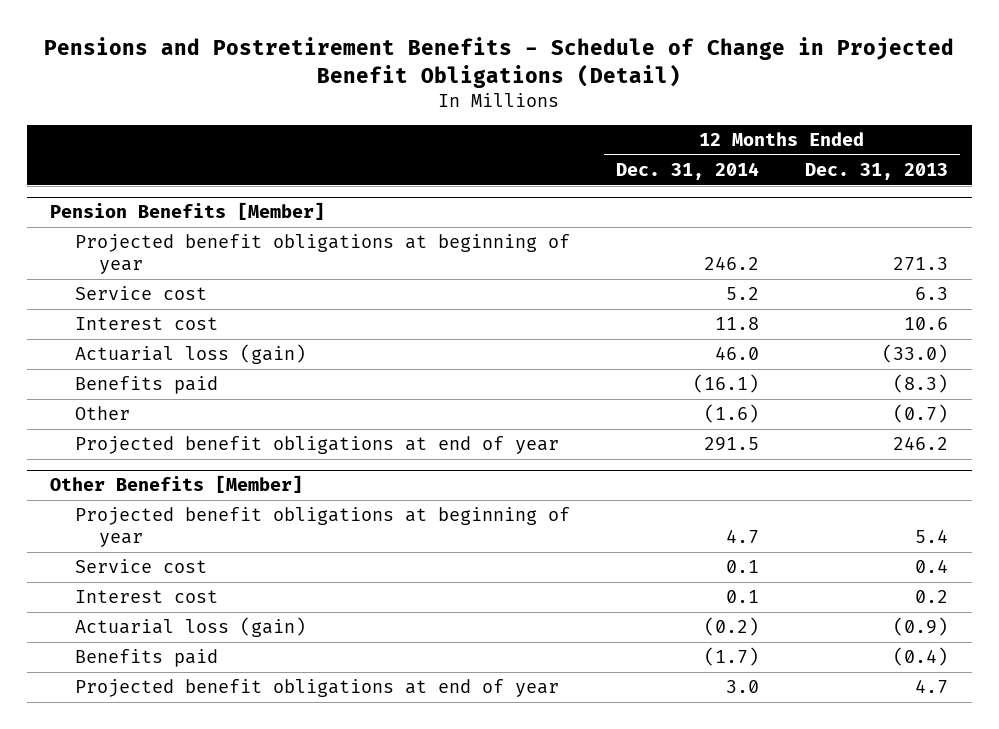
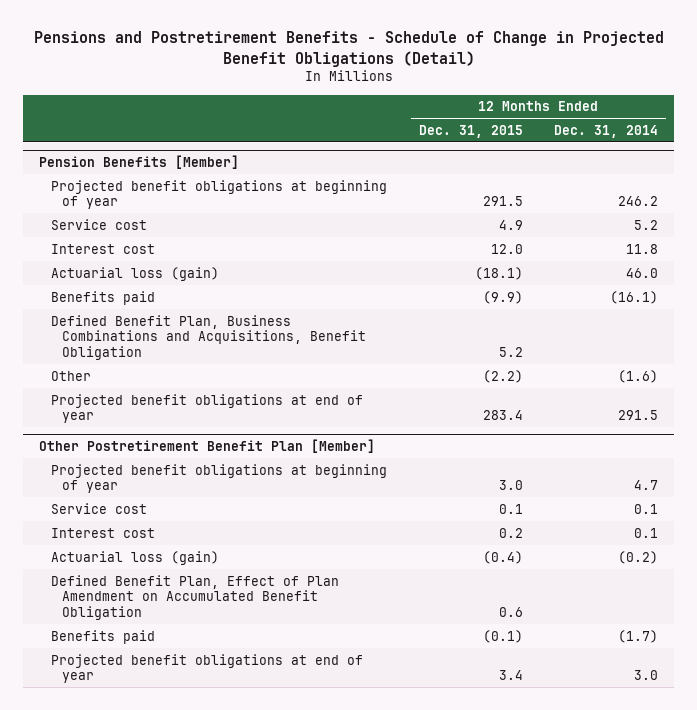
[805,162,949,180] Dec. 31, 2013 -> none
none -> [418,124,523,138] Dec. 31, 2015
none -> [50,314,367,360] Defined Benefit Plan, Business Combinations and Acquisitions, Benefit Obligation
[50,475,304,494] Other Benefits [Member] -> [39,439,376,454] Other Postretirement Benefit Plan [Member]
none -> [50,574,339,620] Defined Benefit Plan, Effect of Plan Amendment on Accumulated Benefit Obligation

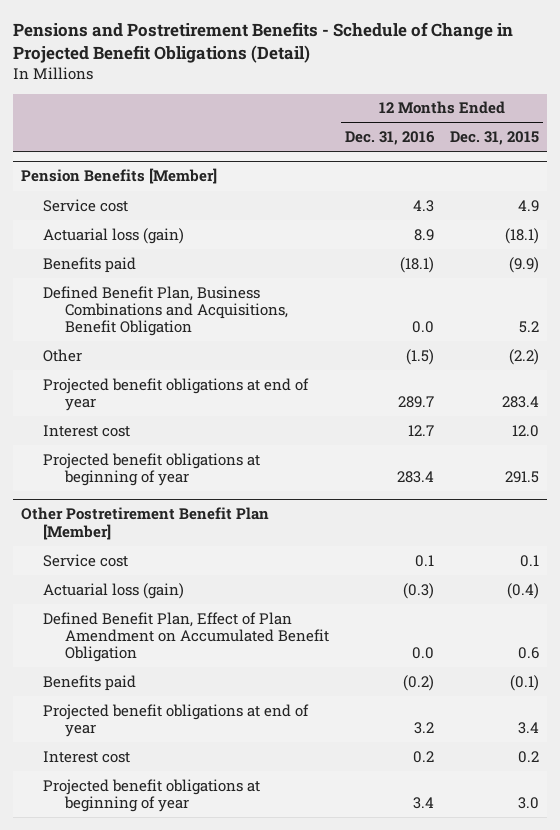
[554,124,659,138] Dec. 31, 2014 -> none
none -> [345,131,436,146] Dec. 31, 2016
[50,243,155,254] Interest cost -> [43,424,131,437] Interest cost
[50,179,387,210] Projected benefit obligations at beginning of year -> [43,452,261,487] Projected benefit obligations at beginning of year
[50,527,155,538] Interest cost -> [43,750,131,763] Interest cost
[50,463,387,494] Projected benefit obligations at beginning of year -> [43,778,261,813] Projected benefit obligations at beginning of year

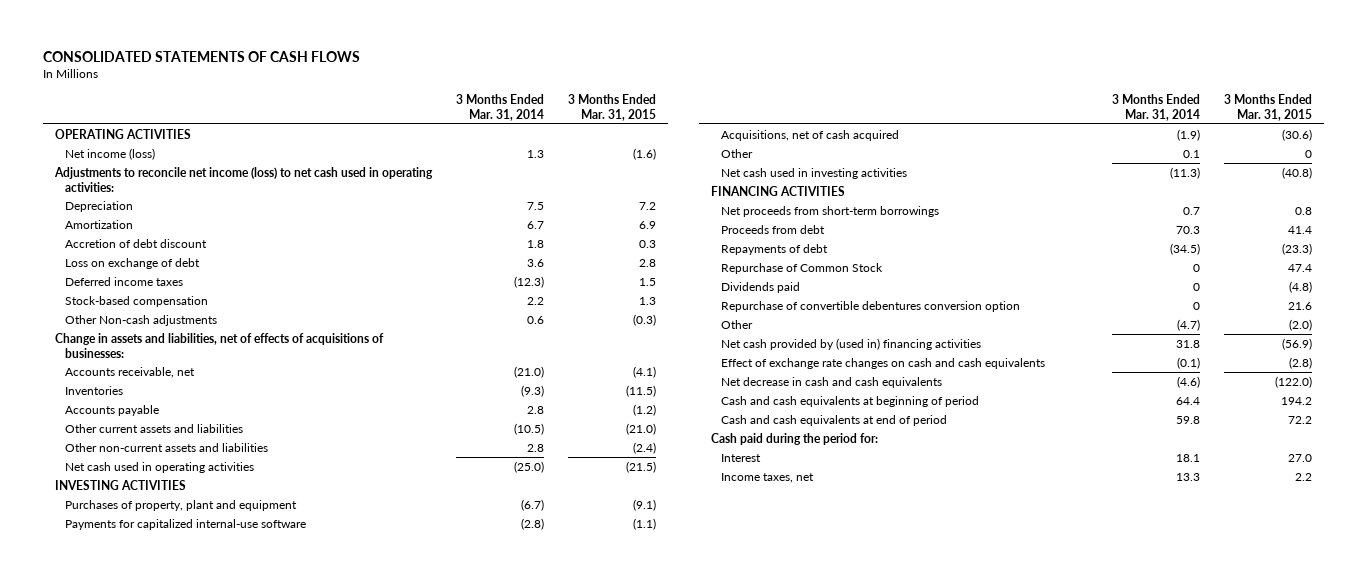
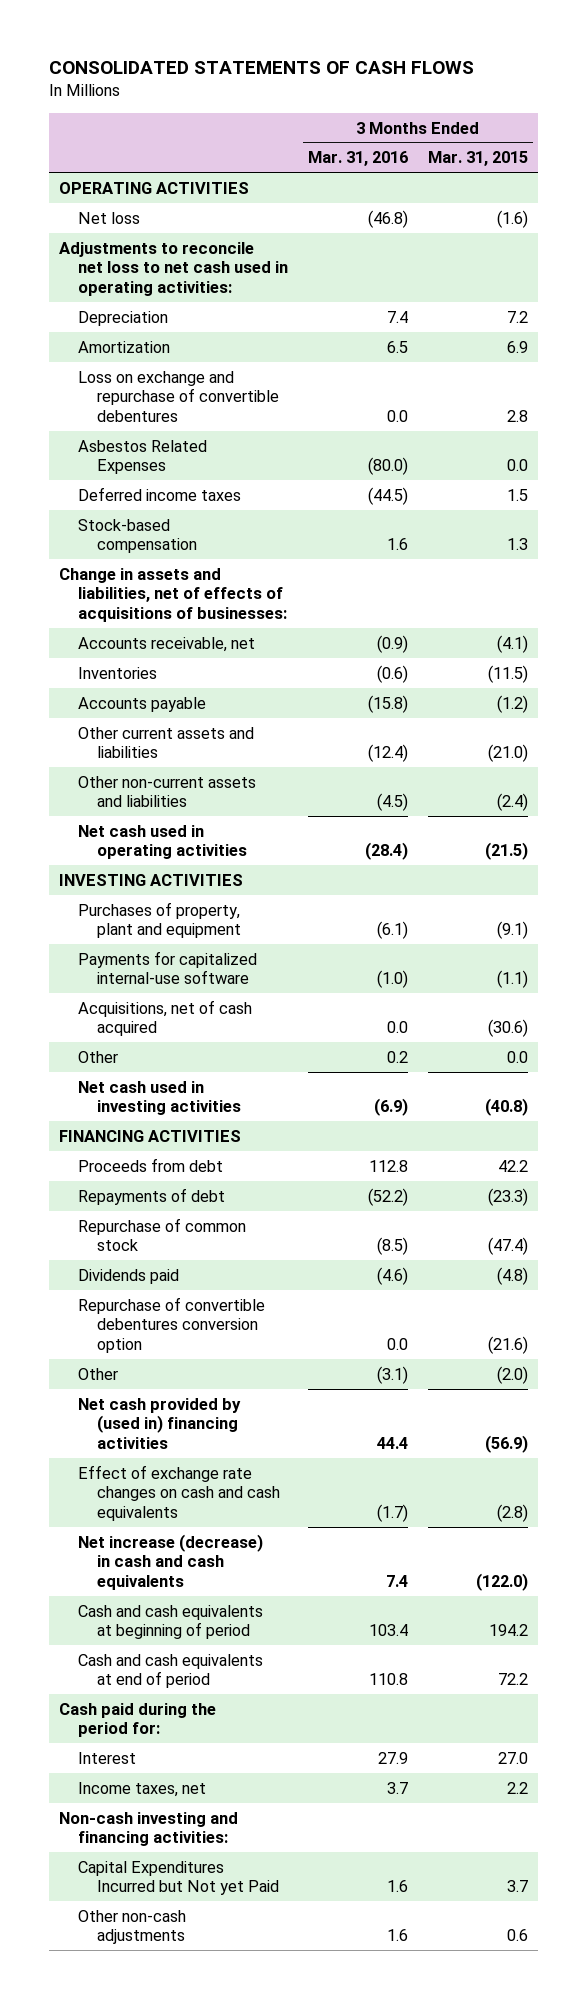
[455,94,544,122] 3 Months Ended Mar. 31, 2014 -> none
none -> [307,151,408,167] Mar. 31, 2016
[65,147,156,160] Net income (loss) -> [77,211,140,224] Net loss
[53,166,433,192] Adjustments to reconcile net income (loss) to net cash used in operating activities: -> [58,241,288,296] Adjustments to reconcile net loss to net cash used in operating activities:
[65,238,208,248] Accretion of debt discount -> none
[65,257,201,269] Loss on exchange of debt -> [77,370,279,422] Loss on exchange and repurchase of convertible debentures
none -> [77,439,207,475] Asbestos Related Expenses
[65,314,218,326] Other Non-cash adjustments -> none
[1304,149,1312,158] 0 -> [506,1050,528,1063] 0.0
[721,205,940,217] Net proceeds from short-term borrowings -> none
[1287,225,1312,234] 41.4 -> [497,1159,528,1172] 42.2
[721,262,884,274] Repurchase of Common Stock -> [77,1217,246,1252] Repurchase of common stock
[1287,263,1312,272] 47.4 -> [487,1237,528,1256] (47.4)
[1287,301,1312,310] 21.6 -> [487,1335,528,1354] (21.6)
[721,376,943,388] Net decrease in cash and cash equivalents -> [77,1533,263,1590] Net increase (decrease) in cash and cash equivalents
none -> [58,1811,238,1847] Non-cash investing and financing activities:
none -> [77,1860,279,1896] Capital Expenditures Incurred but Not yet Paid
none -> [77,1909,186,1945] Other non-cash adjustments

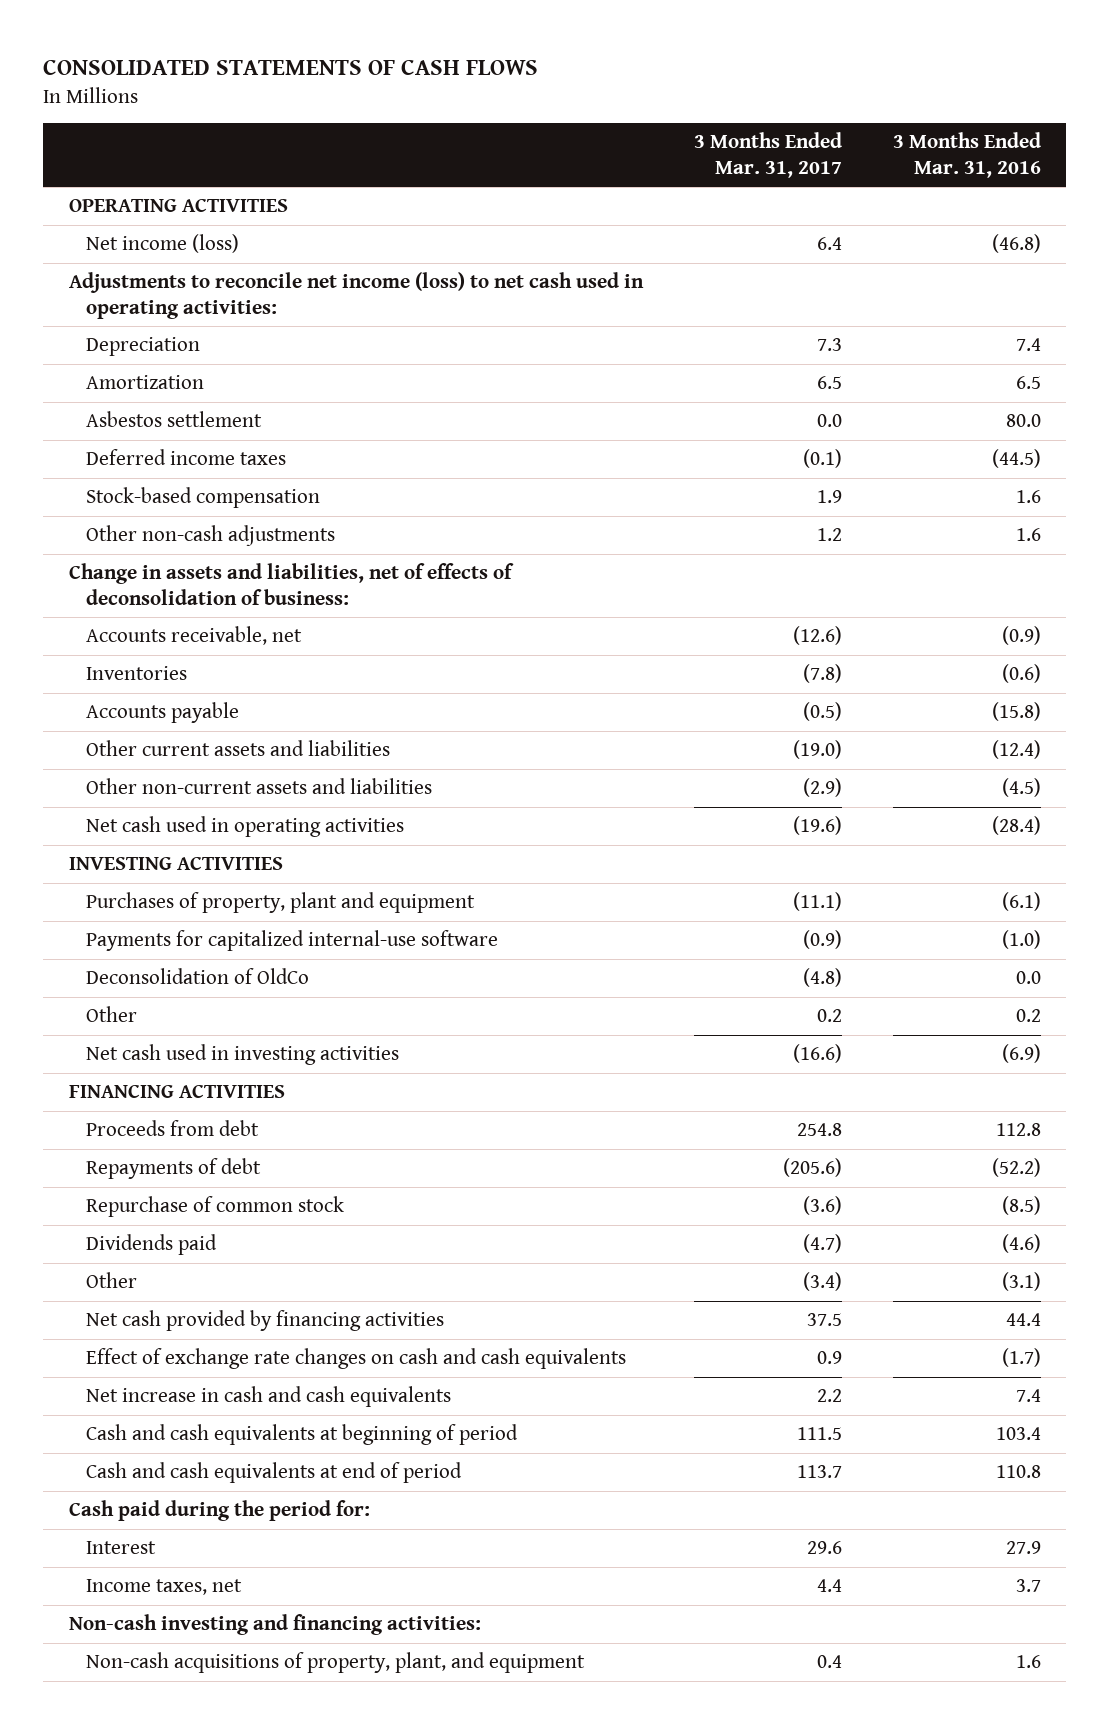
[427,151,528,167] Mar. 31, 2015 -> none
none -> [693,132,842,178] 3 Months Ended Mar. 31, 2017
[77,211,140,224] Net loss -> [86,234,240,254] Net income (loss)
[58,241,288,296] Adjustments to reconcile net loss to net cash used in operating activities: -> [68,272,644,319] Adjustments to reconcile net income (loss) to net cash used in operating activities:
[77,370,279,422] Loss on exchange and repurchase of convertible debentures -> none
[77,439,207,475] Asbestos Related Expenses -> [86,411,263,428] Asbestos settlement
[367,457,408,476] (80.0) -> [1005,414,1041,428] 80.0
[77,1909,186,1945] Other non-cash adjustments -> [86,525,336,547] Other non-cash adjustments
[58,567,287,622] Change in assets and liabilities, net of effects of acquisitions of businesses: -> [68,563,514,605] Change in assets and liabilities, net of effects of deconsolidation of business:
[77,999,252,1037] Acquisitions, net of cash acquired -> none
none -> [86,968,310,985] Deconsolidation of OldCo
[77,1296,265,1353] Repurchase of convertible debentures conversion option -> none
[77,1397,241,1449] Net cash provided by (used in) financing activities -> [86,1310,445,1332] Net cash provided by financing activities
[77,1533,263,1590] Net increase (decrease) in cash and cash equivalents -> [86,1386,452,1408] Net increase in cash and cash equivalents
[77,1860,279,1896] Capital Expenditures Incurred but Not yet Paid -> [86,1652,586,1674] Non-cash acquisitions of property, plant, and equipment

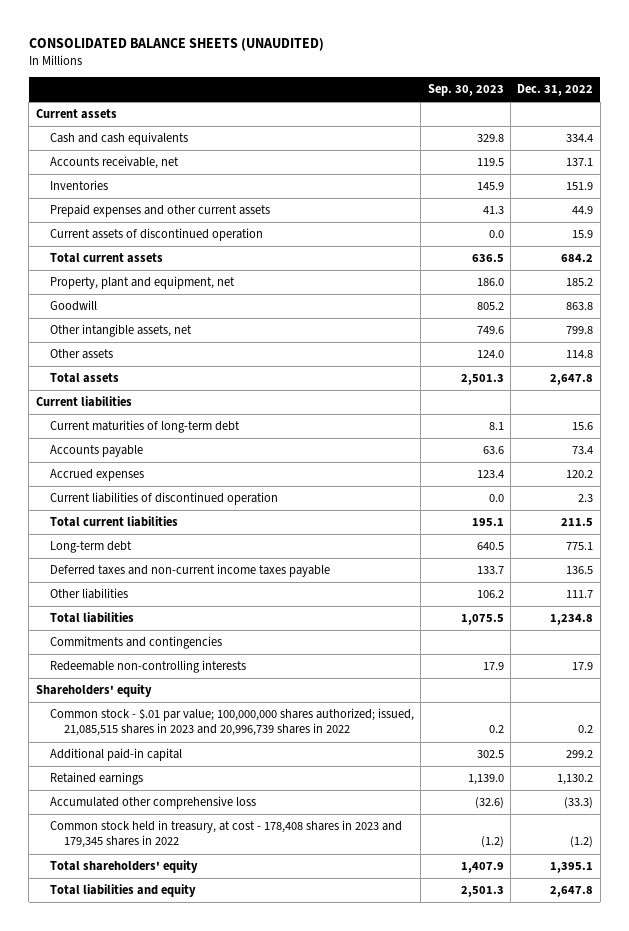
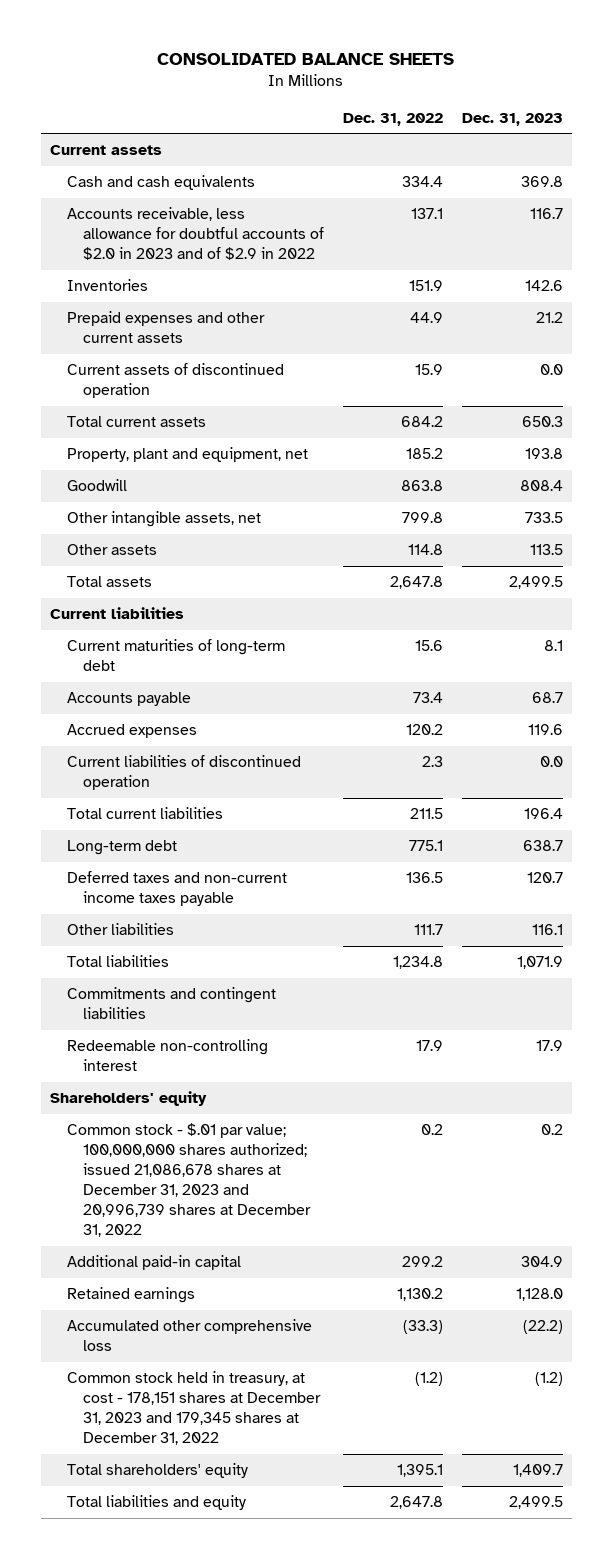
[28,37,324,51] CONSOLIDATED BALANCE SHEETS (UNAUDITED) -> [157,52,455,65] CONSOLIDATED BALANCE SHEETS
[427,84,504,97] Sep. 30, 2023 -> none
none -> [461,112,563,126] Dec. 31, 2023
[49,156,179,170] Accounts receivable, net -> [66,207,325,261] Accounts receivable, less allowance for doubtful accounts of $2.0 in 2023 and of $2.9 in 2022
[49,636,222,650] Commitments and contingencies -> [66,987,276,1020] Commitments and contingent liabilities
[49,660,246,674] Redeemable non-controlling interests -> [66,1039,268,1072] Redeemable non-controlling interest
[49,708,414,737] Common stock - $.01 par value; 100,000,000 shares authorized; issued, 21,085,515 shares in 2023 and 20,996,739 shares in 2022 -> [66,1123,312,1238] Common stock - $.01 par value; 100,000,000 shares authorized; issued 21,086,678 shares at December 31, 2023 and 20,996,739 shares at December 31, 2022
[49,820,402,849] Common stock held in treasury, at cost - 178,408 shares in 2023 and 179,345 shares in 2022 -> [66,1371,322,1446] Common stock held in treasury, at cost - 178,151 shares at December 31, 2023 and 179,345 shares at December 31, 2022

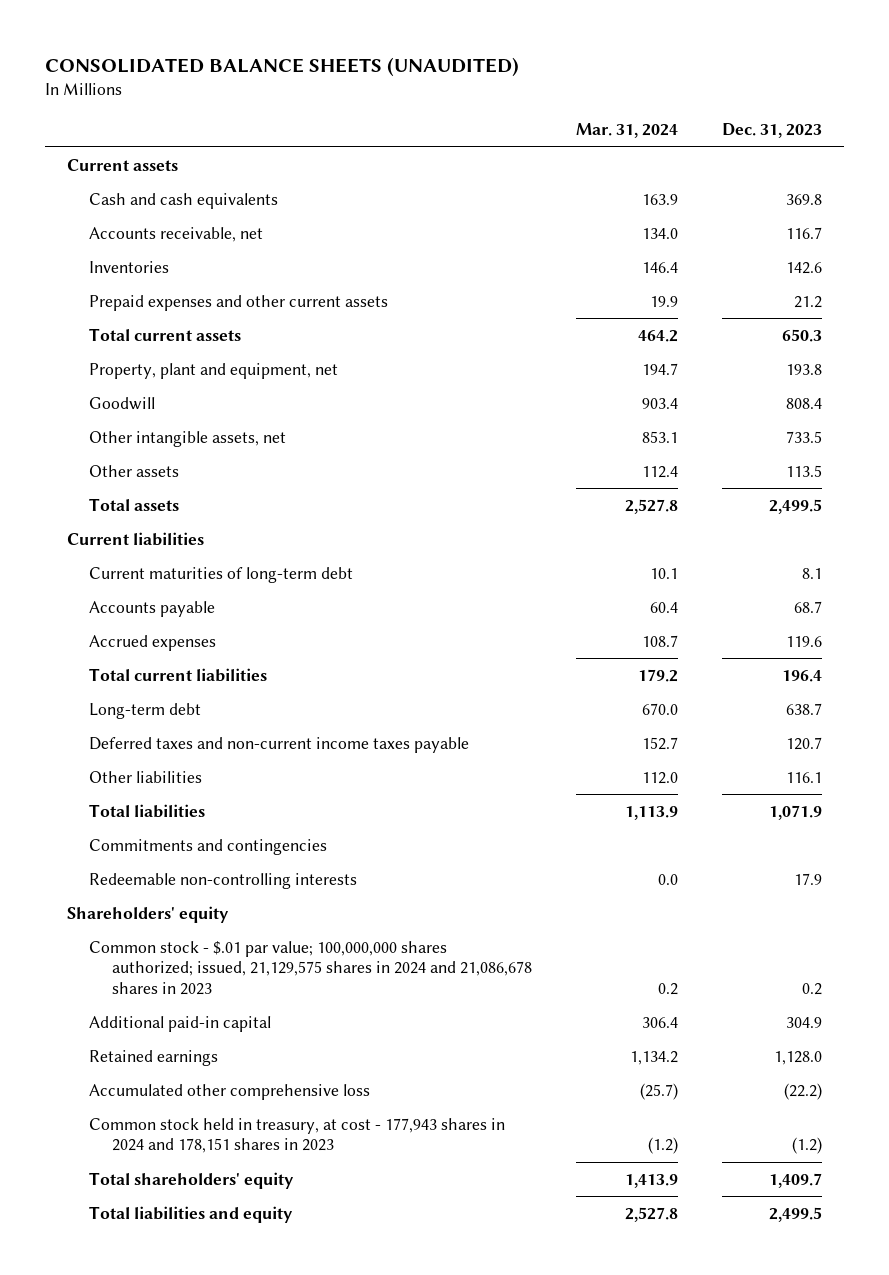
[157,52,455,65] CONSOLIDATED BALANCE SHEETS -> [44,56,519,77] CONSOLIDATED BALANCE SHEETS (UNAUDITED)
[342,112,443,126] Dec. 31, 2022 -> none
none -> [576,123,679,139] Mar. 31, 2024
[66,207,325,261] Accounts receivable, less allowance for doubtful accounts of $2.0 in 2023 and of $2.9 in 2022 -> [89,226,264,242] Accounts receivable, net
[66,363,284,399] Current assets of discontinued operation -> none
[66,755,301,791] Current liabilities of discontinued operation -> none
[66,987,276,1020] Commitments and contingent liabilities -> [89,838,328,855] Commitments and contingencies
[66,1039,268,1072] Redeemable non-controlling interest -> [89,872,358,889] Redeemable non-controlling interests
[66,1123,312,1238] Common stock - $.01 par value; 100,000,000 shares authorized; issued 21,086,678 shares at December 31, 2023 and 20,996,739 shares at December 31, 2022 -> [89,940,533,996] Common stock - $.01 par value; 100,000,000 shares authorized; issued, 21,129,575 shares in 2024 and 21,086,678 shares in 2023
[66,1371,322,1446] Common stock held in treasury, at cost - 178,151 shares at December 31, 2023 and 179,345 shares at December 31, 2022 -> [89,1117,506,1154] Common stock held in treasury, at cost - 177,943 shares in 2024 and 178,151 shares in 2023

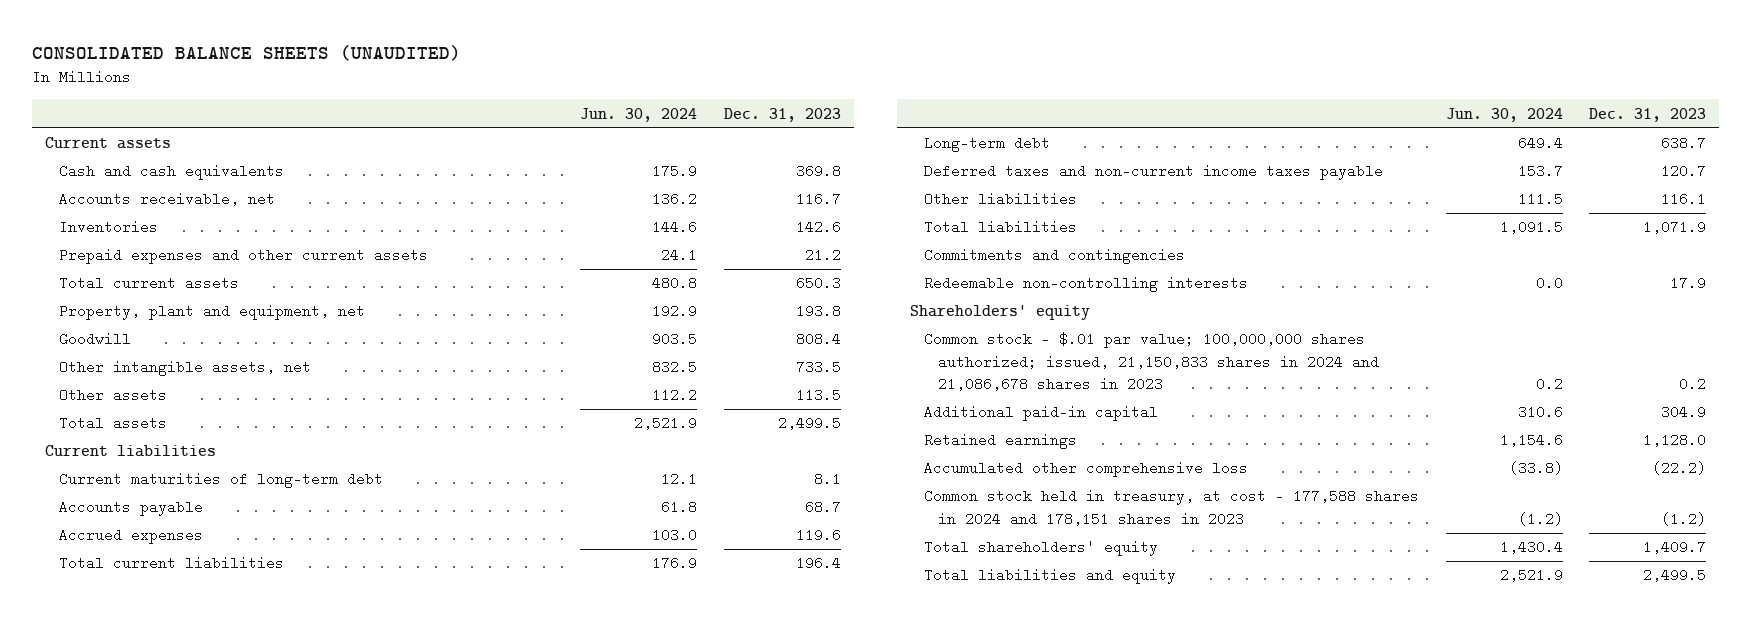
[576,123,679,139] Mar. 31, 2024 -> none
none -> [580,107,698,122] Jun. 30, 2024
[89,940,533,996] Common stock - $.01 par value; 100,000,000 shares authorized; issued, 21,129,575 shares in 2024 and 21,086,678 shares in 2023 -> [924,332,1379,392] Common stock - $.01 par value; 100,000,000 shares authorized; issued, 21,150,833 shares in 2024 and 21,086,678 shares in 2023
[89,1117,506,1154] Common stock held in treasury, at cost - 177,943 shares in 2024 and 178,151 shares in 2023 -> [924,489,1420,526] Common stock held in treasury, at cost - 177,588 shares in 2024 and 178,151 shares in 2023

